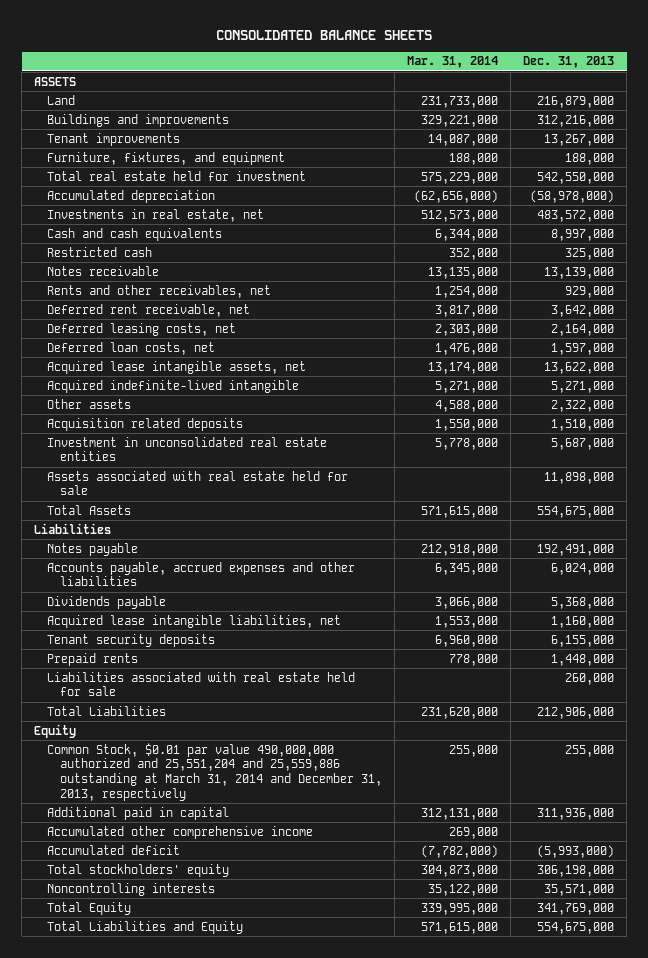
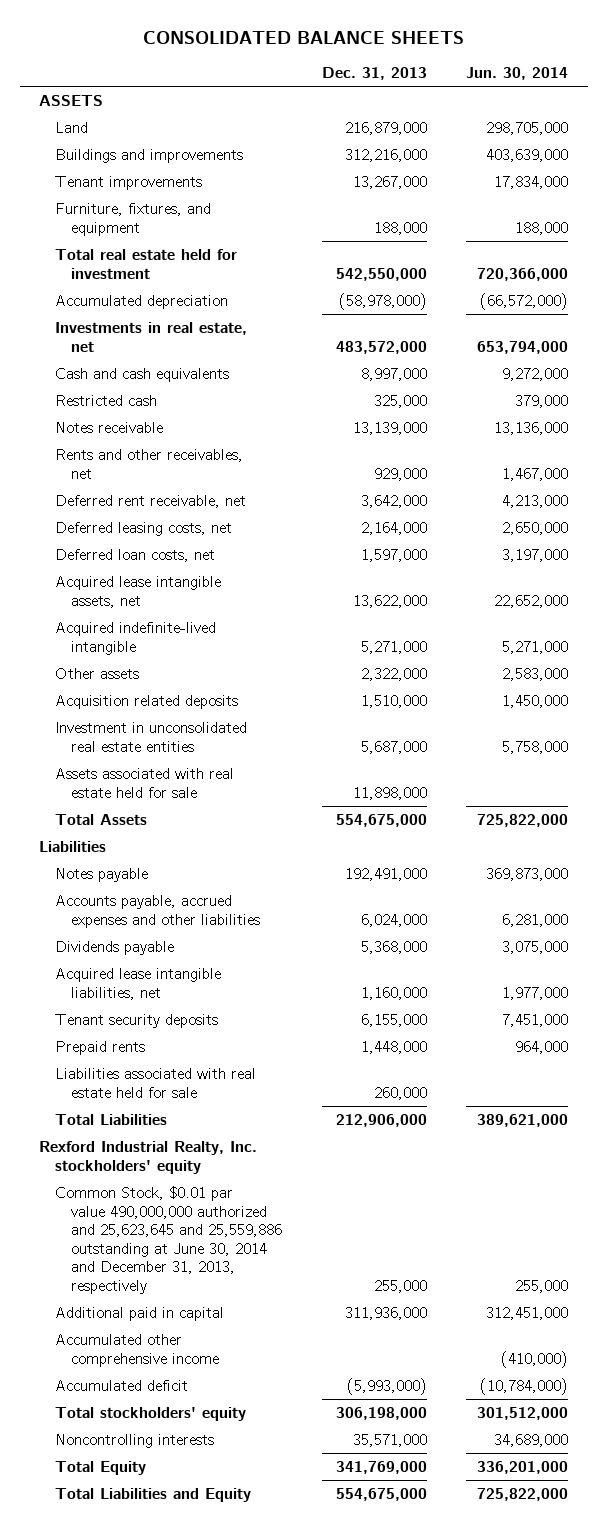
[407,56,499,69] Mar. 31, 2014 -> none
none -> [466,67,569,81] Jun. 30, 2014
[34,723,77,738] Equity -> none
none -> [39,1140,258,1174] Rexford Industrial Realty, Inc. stockholders' equity
[47,742,383,801] Common Stock, $0.01 par value 490,000,000 authorized and 25,551,204 and 25,559,886 outstanding at March 31, 2014 and December 31, 2013, respectively -> [55,1185,282,1294] Common Stock, $0.01 par value 490,000,000 authorized and 25,623,645 and 25,559,886 outstanding at June 30, 2014 and December 31, 2013, respectively

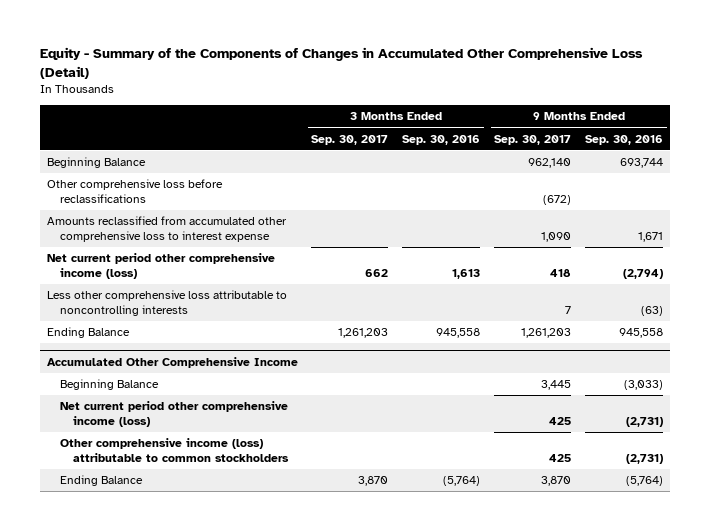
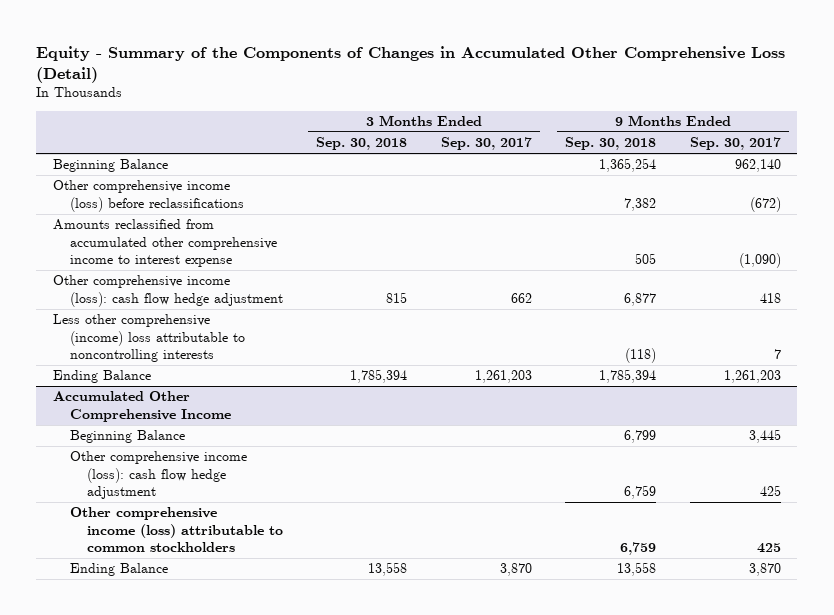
[402,134,481,145] Sep. 30, 2016 -> none
[585,134,664,145] Sep. 30, 2016 -> none
none -> [316,137,408,151] Sep. 30, 2018
none -> [565,137,657,151] Sep. 30, 2018
[46,179,223,204] Other comprehensive loss before reclassifications -> [53,180,245,212] Other comprehensive income (loss) before reclassifications
[46,216,287,243] Amounts reclassified from accumulated other comprehensive loss to interest expense -> [53,219,278,267] Amounts reclassified from accumulated other comprehensive income to interest expense
[541,232,572,243] 1,090 -> [738,252,781,268] (1,090)
[46,253,275,280] Net current period other comprehensive income (loss) -> [53,275,284,307] Other comprehensive income (loss): cash flow hedge adjustment
[46,290,287,317] Less other comprehensive loss attributable to noncontrolling interests -> [53,314,246,362] Less other comprehensive (income) loss attributable to noncontrolling interests
[59,401,288,428] Net current period other comprehensive income (loss) -> [70,451,248,499] Other comprehensive income (loss): cash flow hedge adjustment

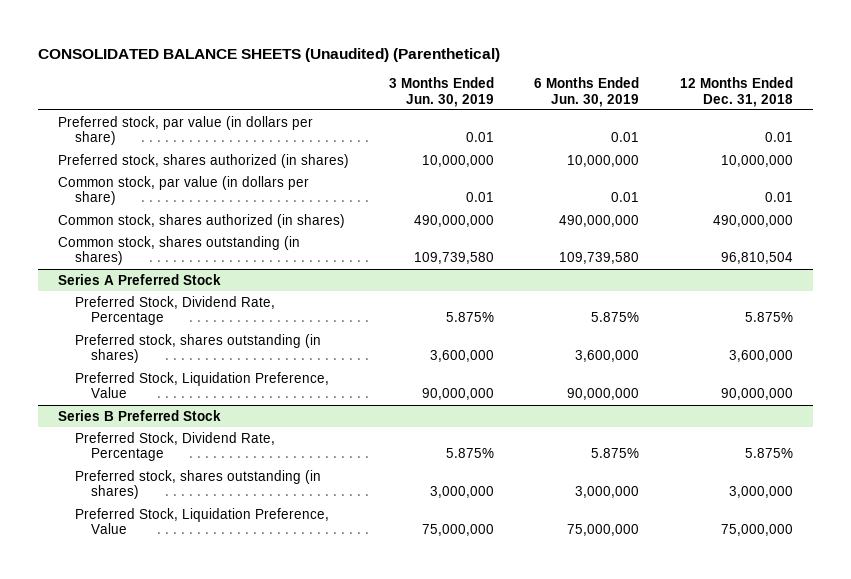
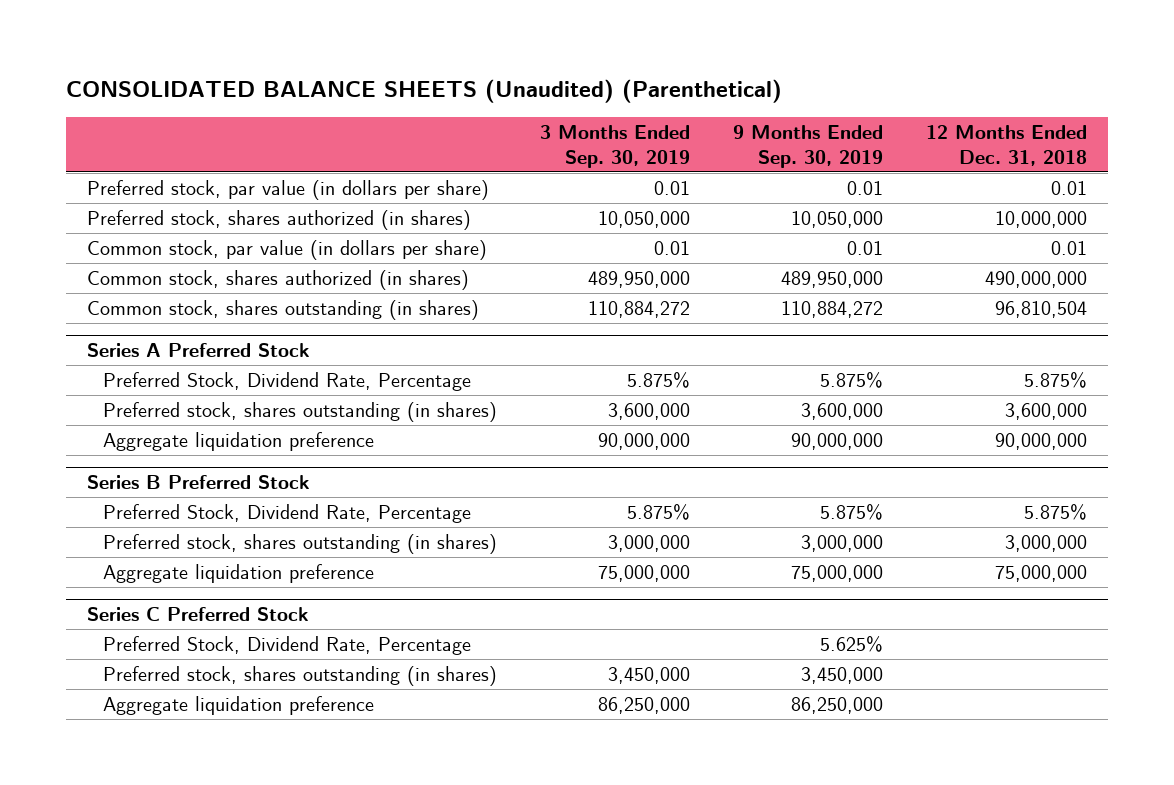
[389,76,495,107] 3 Months Ended Jun. 30, 2019 -> none
[534,76,640,107] 6 Months Ended Jun. 30, 2019 -> none
none -> [540,125,691,168] 3 Months Ended Sep. 30, 2019
none -> [732,125,883,168] 9 Months Ended Sep. 30, 2019
[74,371,329,399] Preferred Stock, Liquidation Preference, Value -> [103,432,375,452] Aggregate liquidation preference
[74,507,329,535] Preferred Stock, Liquidation Preference, Value -> [103,564,375,584] Aggregate liquidation preference
none -> [87,607,310,622] Series C Preferred Stock
none -> [103,636,472,656] Preferred Stock, Dividend Rate, Percentage
none -> [103,666,498,687] Preferred stock, shares outstanding (in shares)
none -> [103,696,375,716] Aggregate liquidation preference

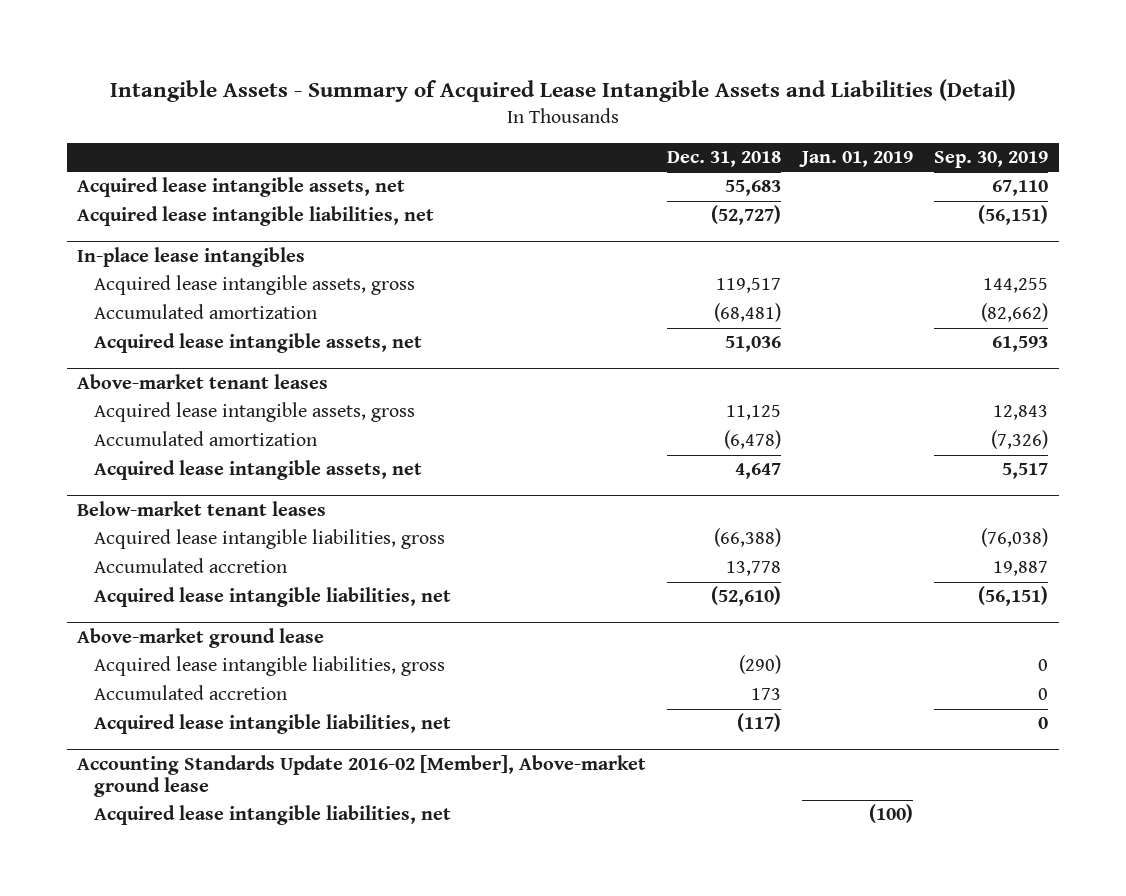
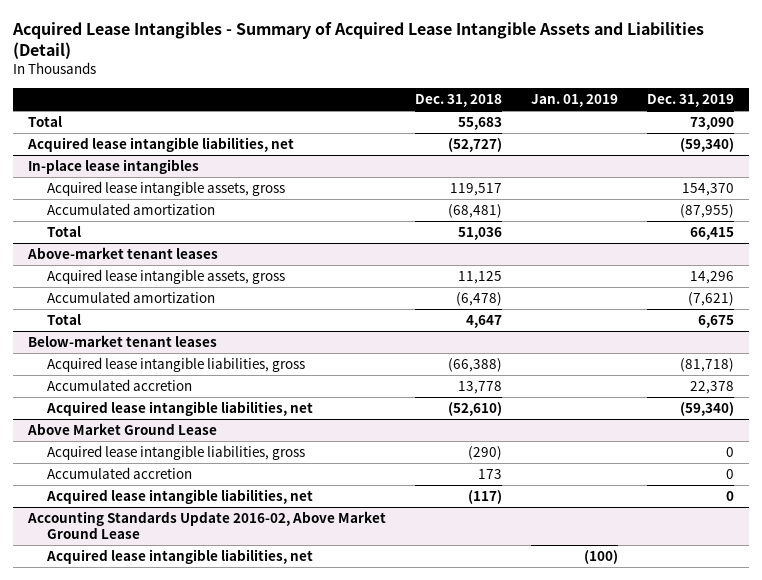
[109,78,1016,102] Intangible Assets - Summary of Acquired Lease Intangible Assets and Liabilities (Detail) -> [12,21,705,59] Acquired Lease Intangibles - Summary of Acquired Lease Intangible Assets and Liabilities (Detail)
[934,150,1049,168] Sep. 30, 2019 -> none
none -> [647,94,735,108] Dec. 31, 2019
[77,177,406,198] Acquired lease intangible assets, net -> [27,116,62,128] Total
[94,333,423,354] Acquired lease intangible assets, net -> [46,226,81,238] Total
[94,460,423,481] Acquired lease intangible assets, net -> [46,314,81,326] Total
[77,627,325,648] Above-market ground lease -> [26,423,217,436] Above Market Ground Lease
[77,754,647,798] Accounting Standards Update 2016-02 [Member], Above-market ground lease -> [26,511,386,540] Accounting Standards Update 2016-02, Above Market Ground Lease

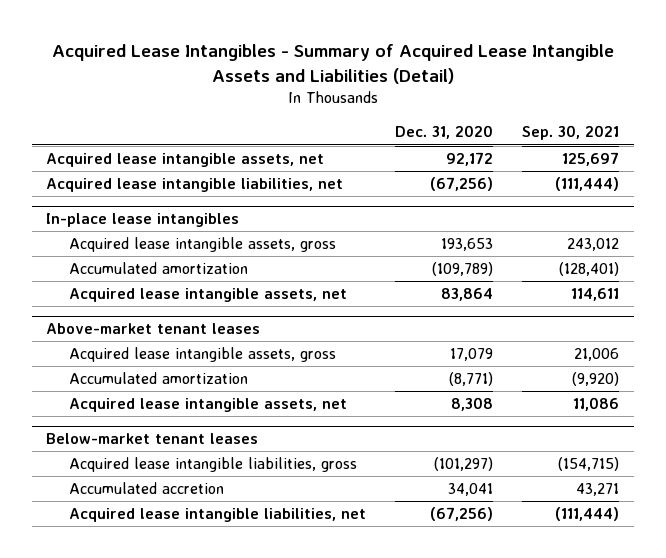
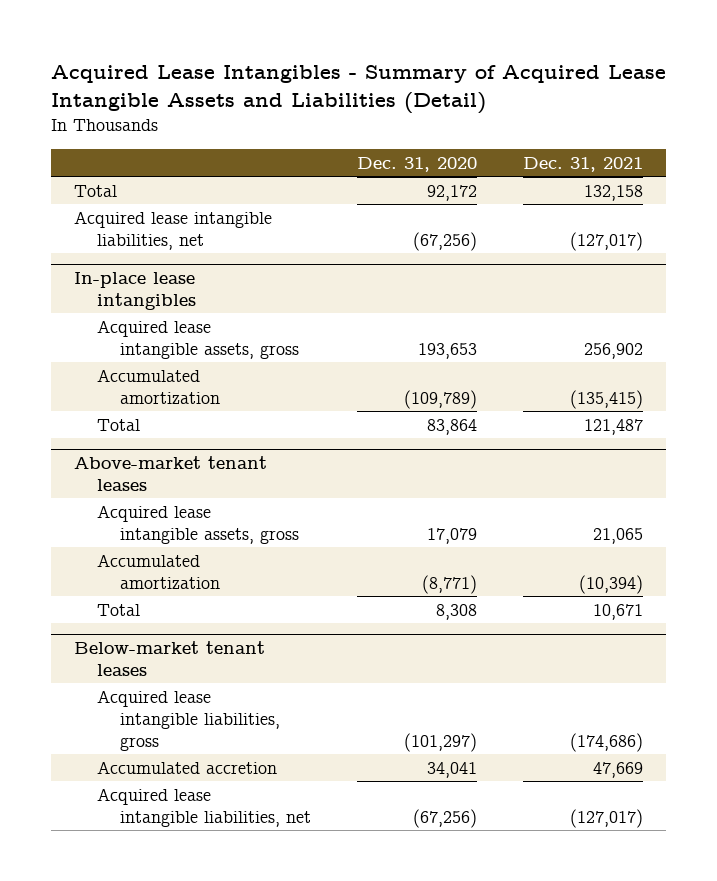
[522,125,620,141] Sep. 30, 2021 -> none
none -> [523,157,644,173] Dec. 31, 2021
[46,153,325,168] Acquired lease intangible assets, net -> [73,184,117,197] Total
[68,288,347,303] Acquired lease intangible assets, net -> [96,418,140,431] Total
[68,398,347,413] Acquired lease intangible assets, net -> [96,603,140,616] Total

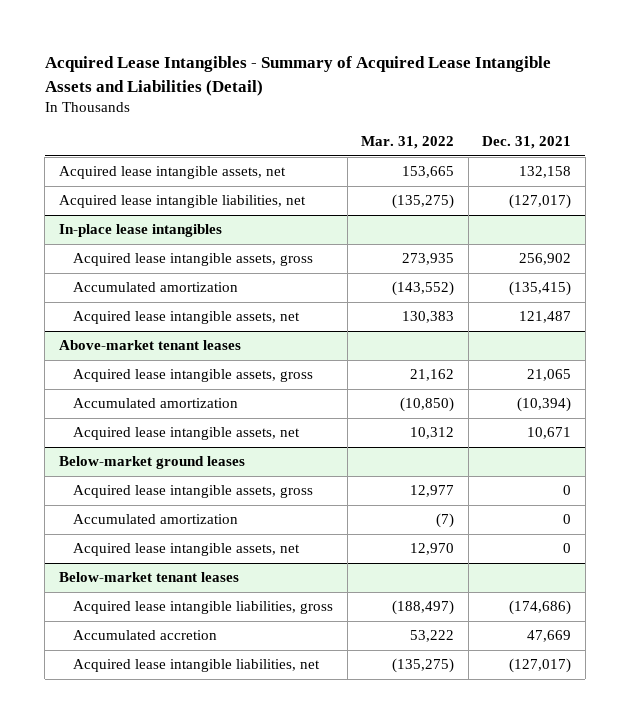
[357,157,478,173] Dec. 31, 2020 -> none
none -> [361,136,455,150] Mar. 31, 2022
[73,184,117,197] Total -> [58,166,286,180] Acquired lease intangible assets, net
[96,418,140,431] Total -> [73,311,301,325] Acquired lease intangible assets, net
[96,603,140,616] Total -> [73,427,301,441] Acquired lease intangible assets, net
none -> [58,456,245,470] Below-market ground leases
none -> [73,485,314,499] Acquired lease intangible assets, gross
none -> [73,514,239,525] Accumulated amortization
none -> [73,543,301,557] Acquired lease intangible assets, net

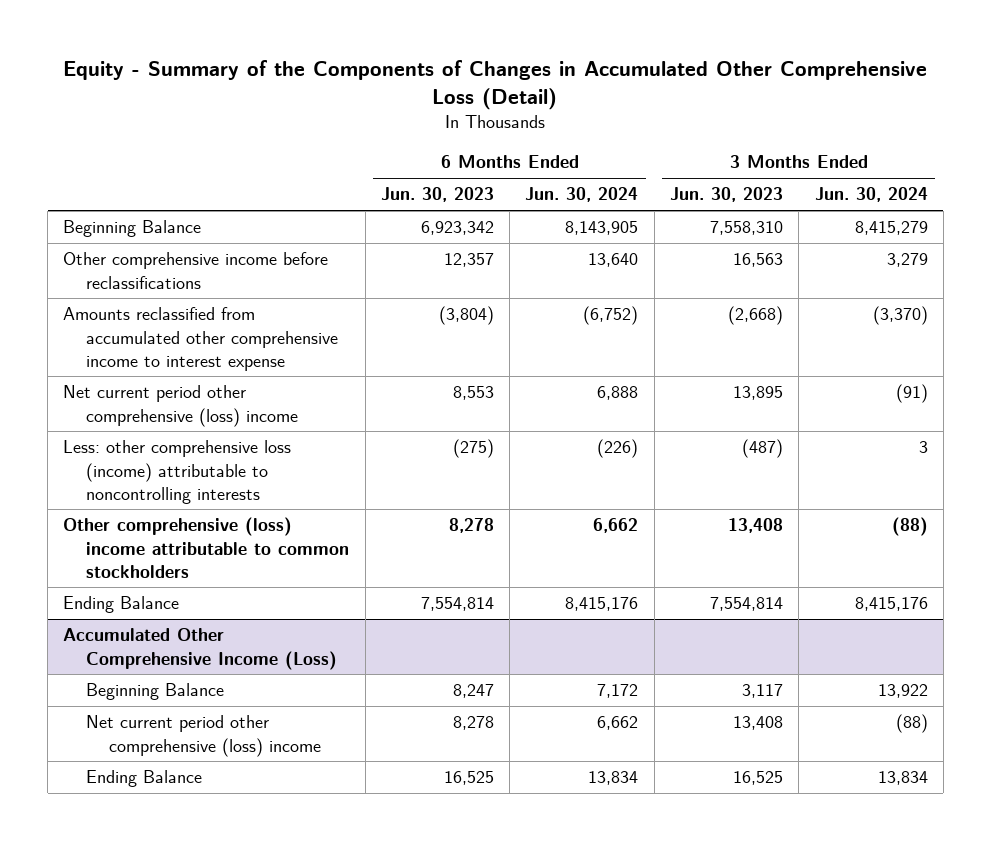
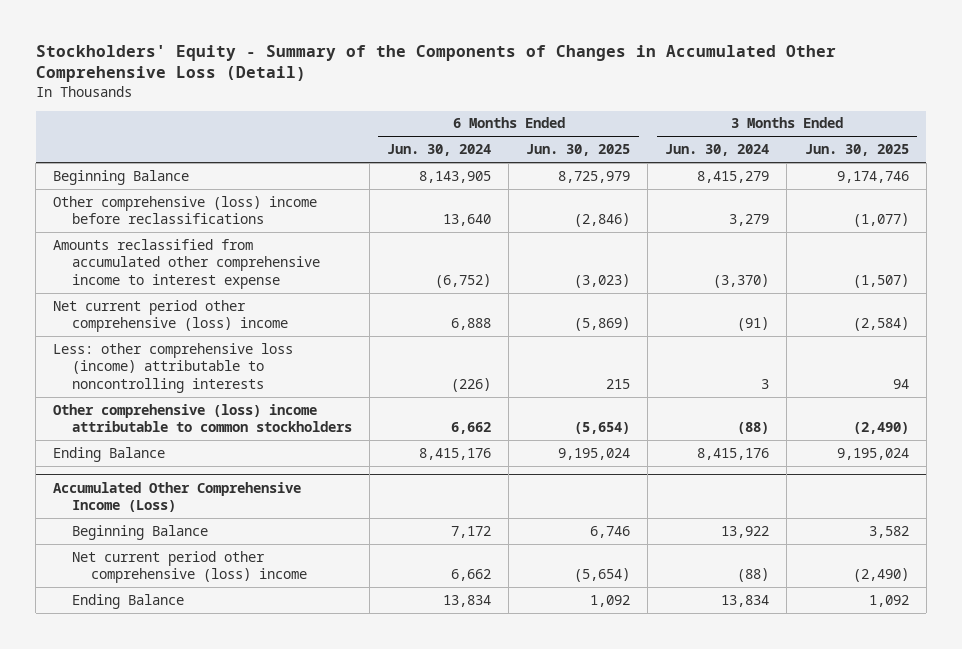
[63,59,928,110] Equity - Summary of the Components of Changes in Accumulated Other Comprehensive Loss (Detail) -> [35,44,836,83] Stockholders' Equity - Summary of the Components of Changes in Accumulated Other Comprehensive Loss (Detail)
[380,187,494,203] Jun. 30, 2023 -> none
[670,187,784,203] Jun. 30, 2023 -> none
none -> [526,144,631,157] Jun. 30, 2025
none -> [804,144,909,157] Jun. 30, 2025
[63,252,329,289] Other comprehensive income before reclassifications -> [53,195,318,225] Other comprehensive (loss) income before reclassifications

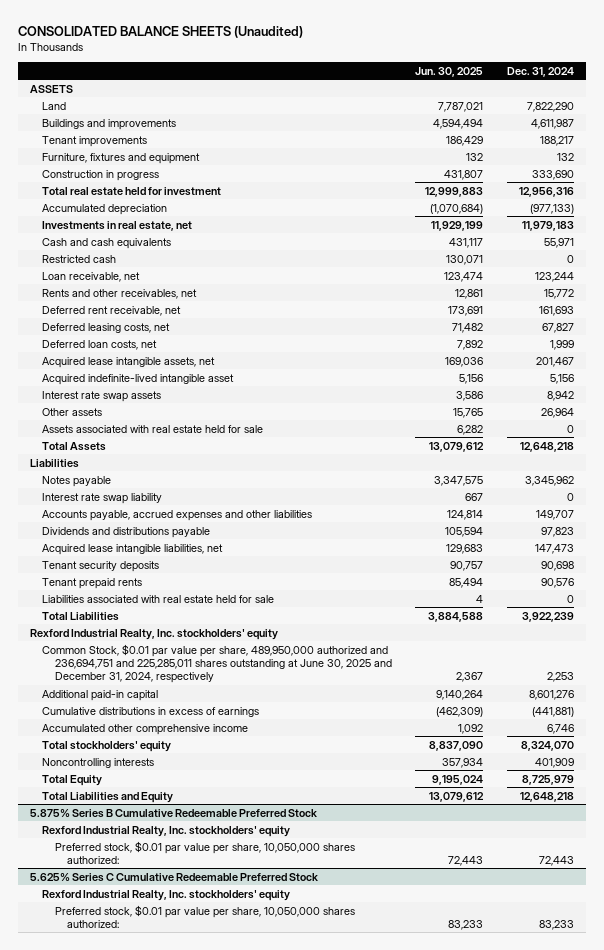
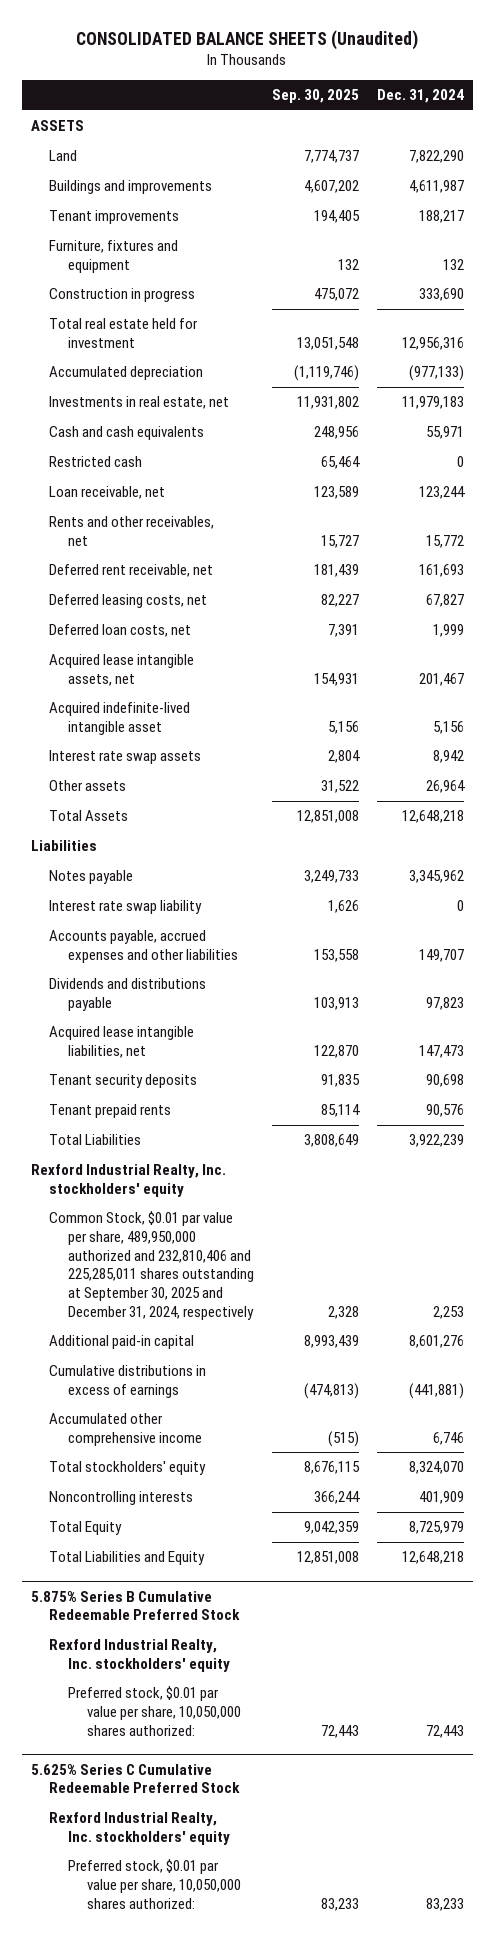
[415,66,484,77] Jun. 30, 2025 -> none
none -> [272,89,360,104] Sep. 30, 2025
[42,424,264,433] Assets associated with real estate held for sale -> none
[42,594,275,603] Liabilities associated with real estate held for sale -> none
[42,643,392,684] Common Stock, $0.01 par value per share, 489,950,000 authorized and 236,694,751 and 225,285,011 shares outstanding at June 30, 2025 and December 31, 2024, respectively -> [49,1211,255,1320] Common Stock, $0.01 par value per share, 489,950,000 authorized and 232,810,406 and 225,285,011 shares outstanding at September 30, 2025 and December 31, 2024, respectively

